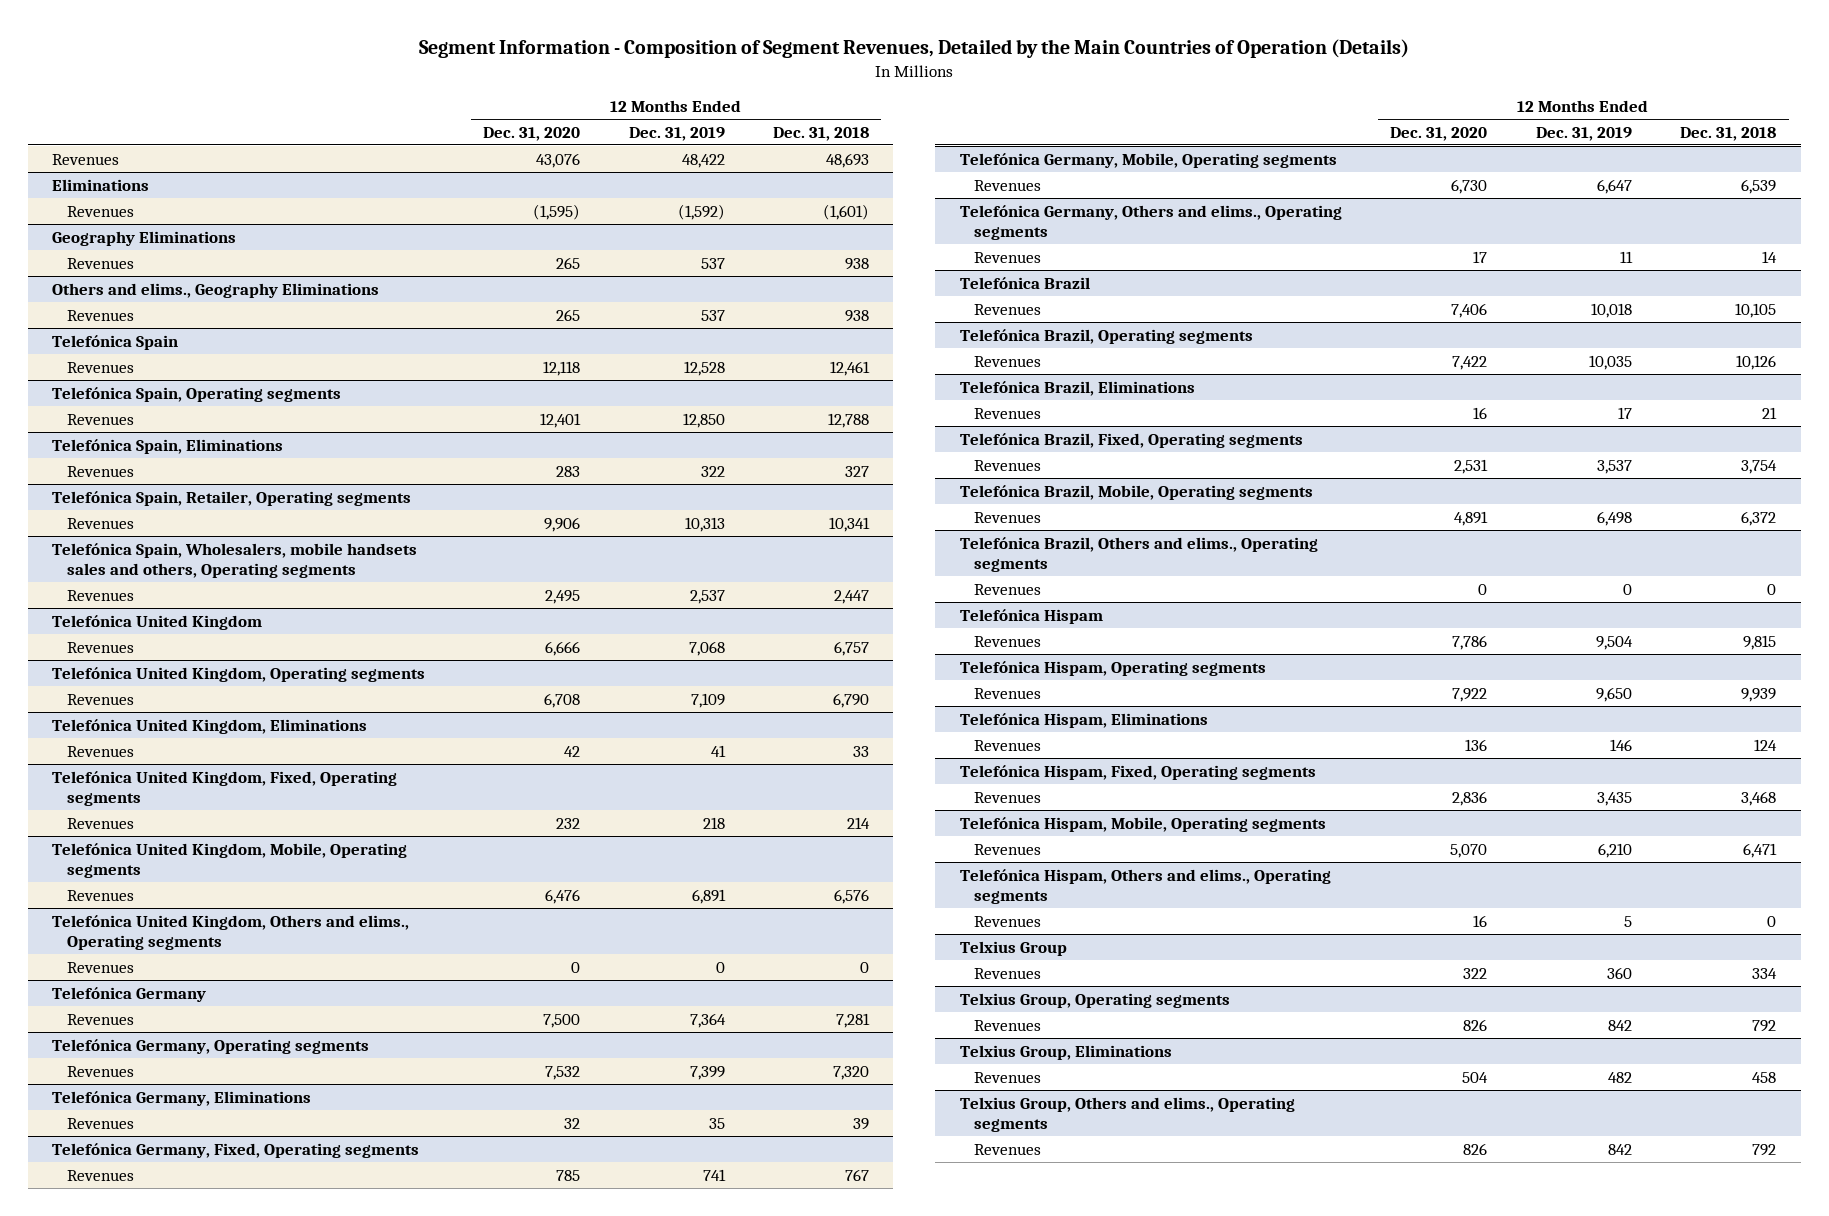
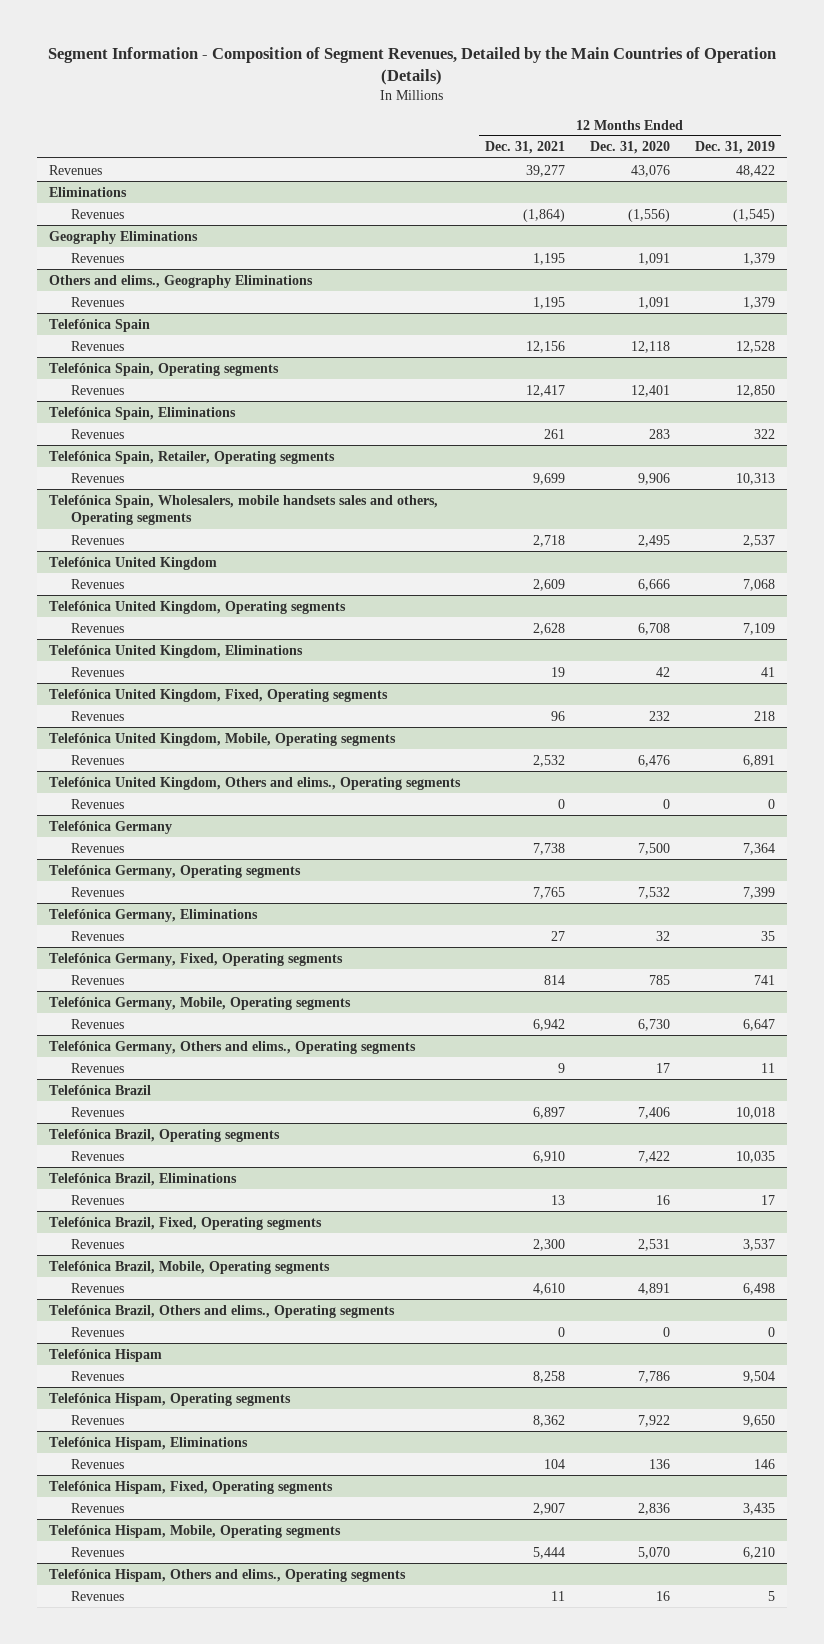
[773,126,870,141] Dec. 31, 2018 -> none
none -> [485,141,566,155] Dec. 31, 2021
[533,203,581,220] (1,595) -> [627,208,670,222] (1,556)
[677,203,725,220] (1,592) -> [732,208,775,222] (1,545)
[556,256,581,269] 265 -> [637,252,670,265] 1,091
[700,257,725,269] 537 -> [742,252,775,265] 1,379
[556,308,581,321] 265 -> [637,296,670,309] 1,091
[700,309,725,321] 537 -> [742,296,775,309] 1,379
[959,940,1067,956] Telxius Group -> none
[974,967,1042,979] Revenues -> none
[959,992,1230,1008] Telxius Group, Operating segments -> none
[974,1019,1042,1031] Revenues -> none
[959,1044,1172,1060] Telxius Group, Eliminations -> none
[974,1071,1042,1083] Revenues -> none
[959,1096,1295,1133] Telxius Group, Others and elims., Operating segments -> none
[974,1143,1042,1155] Revenues -> none

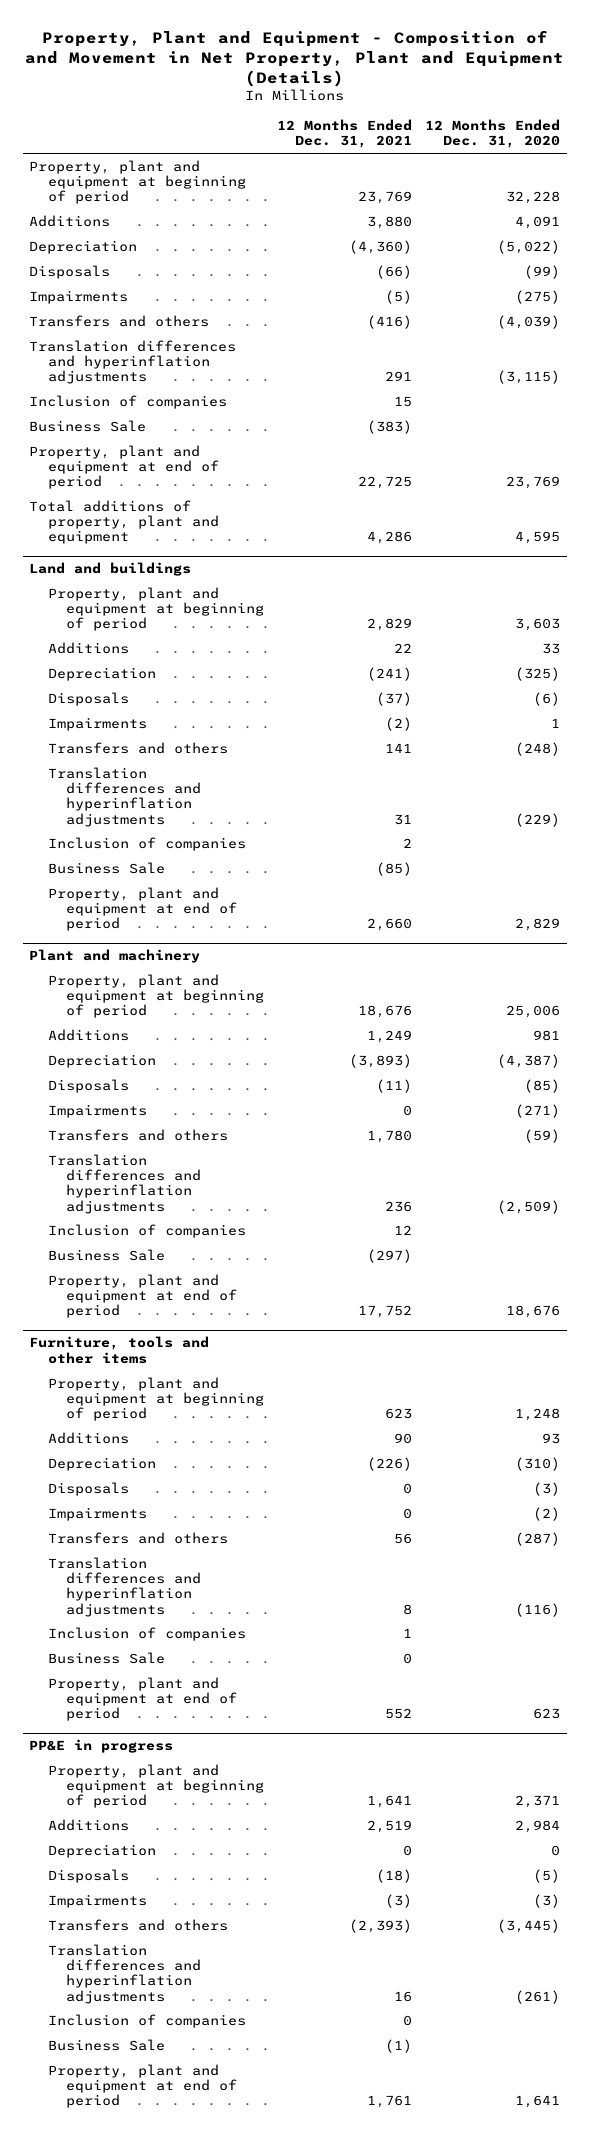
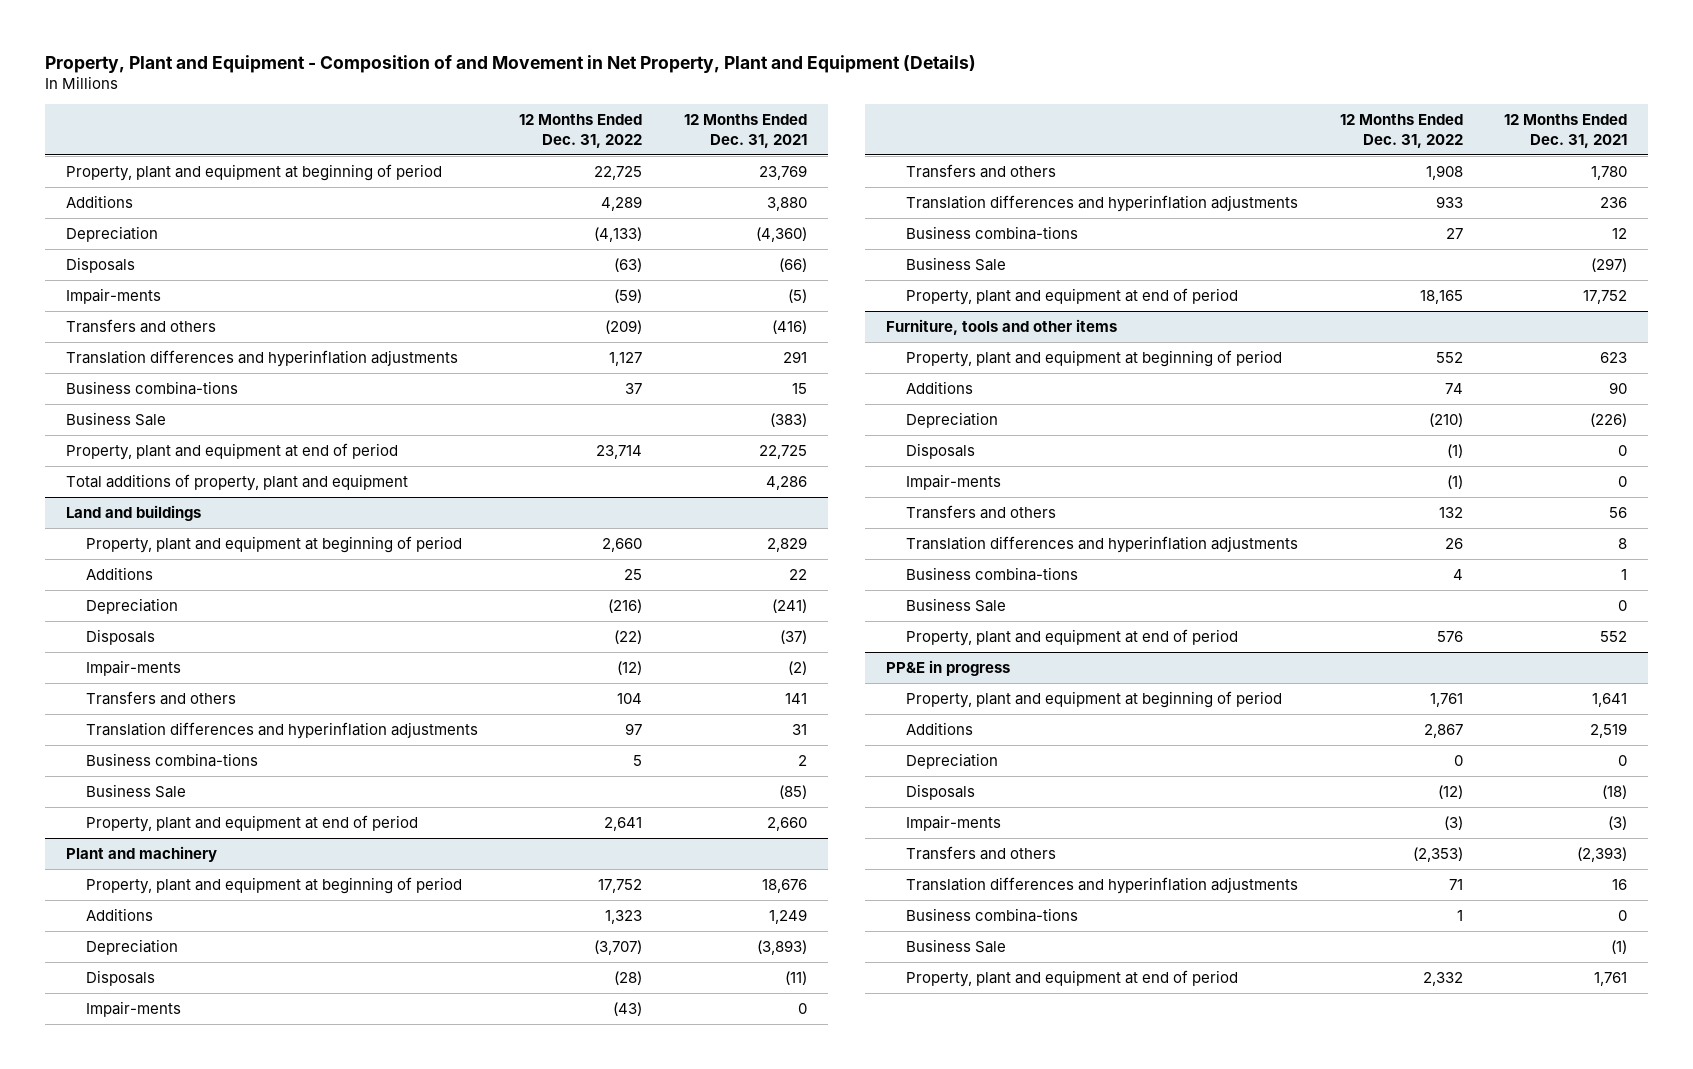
[425,119,561,149] 12 Months Ended Dec. 31, 2020 -> none
none -> [519,114,643,148] 12 Months Ended Dec. 31, 2022
[29,289,129,304] Impairments -> [65,287,161,304] Impair-ments
[29,394,228,409] Inclusion of companies -> [65,380,238,395] Business combina-tions
[47,716,147,731] Impairments -> [86,659,182,676] Impair-ments
[47,836,246,851] Inclusion of companies -> [86,752,259,767] Business combina-tions
[47,1103,147,1118] Impairments -> [86,1000,182,1017] Impair-ments
[47,1223,246,1238] Inclusion of companies -> [906,225,1079,240] Business combina-tions
[47,1506,147,1521] Impairments -> [906,473,1002,490] Impair-ments
[47,1626,246,1641] Inclusion of companies -> [906,566,1079,581] Business combina-tions
[47,1893,147,1908] Impairments -> [906,814,1002,831] Impair-ments
[47,2013,246,2028] Inclusion of companies -> [906,907,1079,922] Business combina-tions

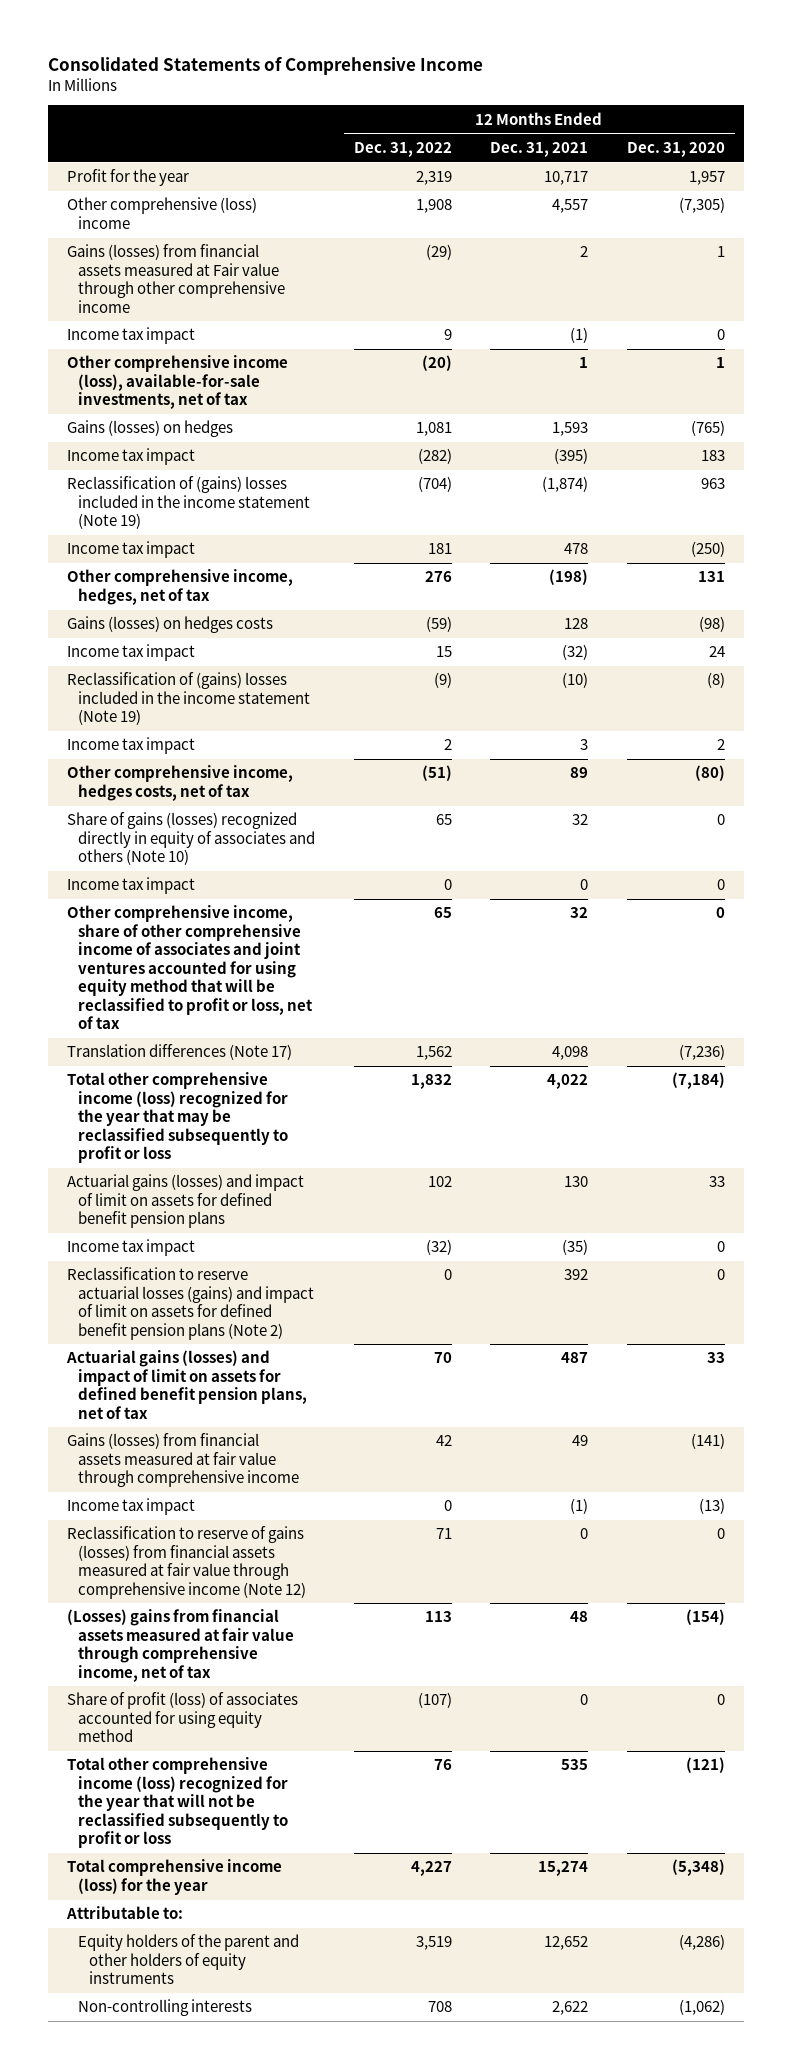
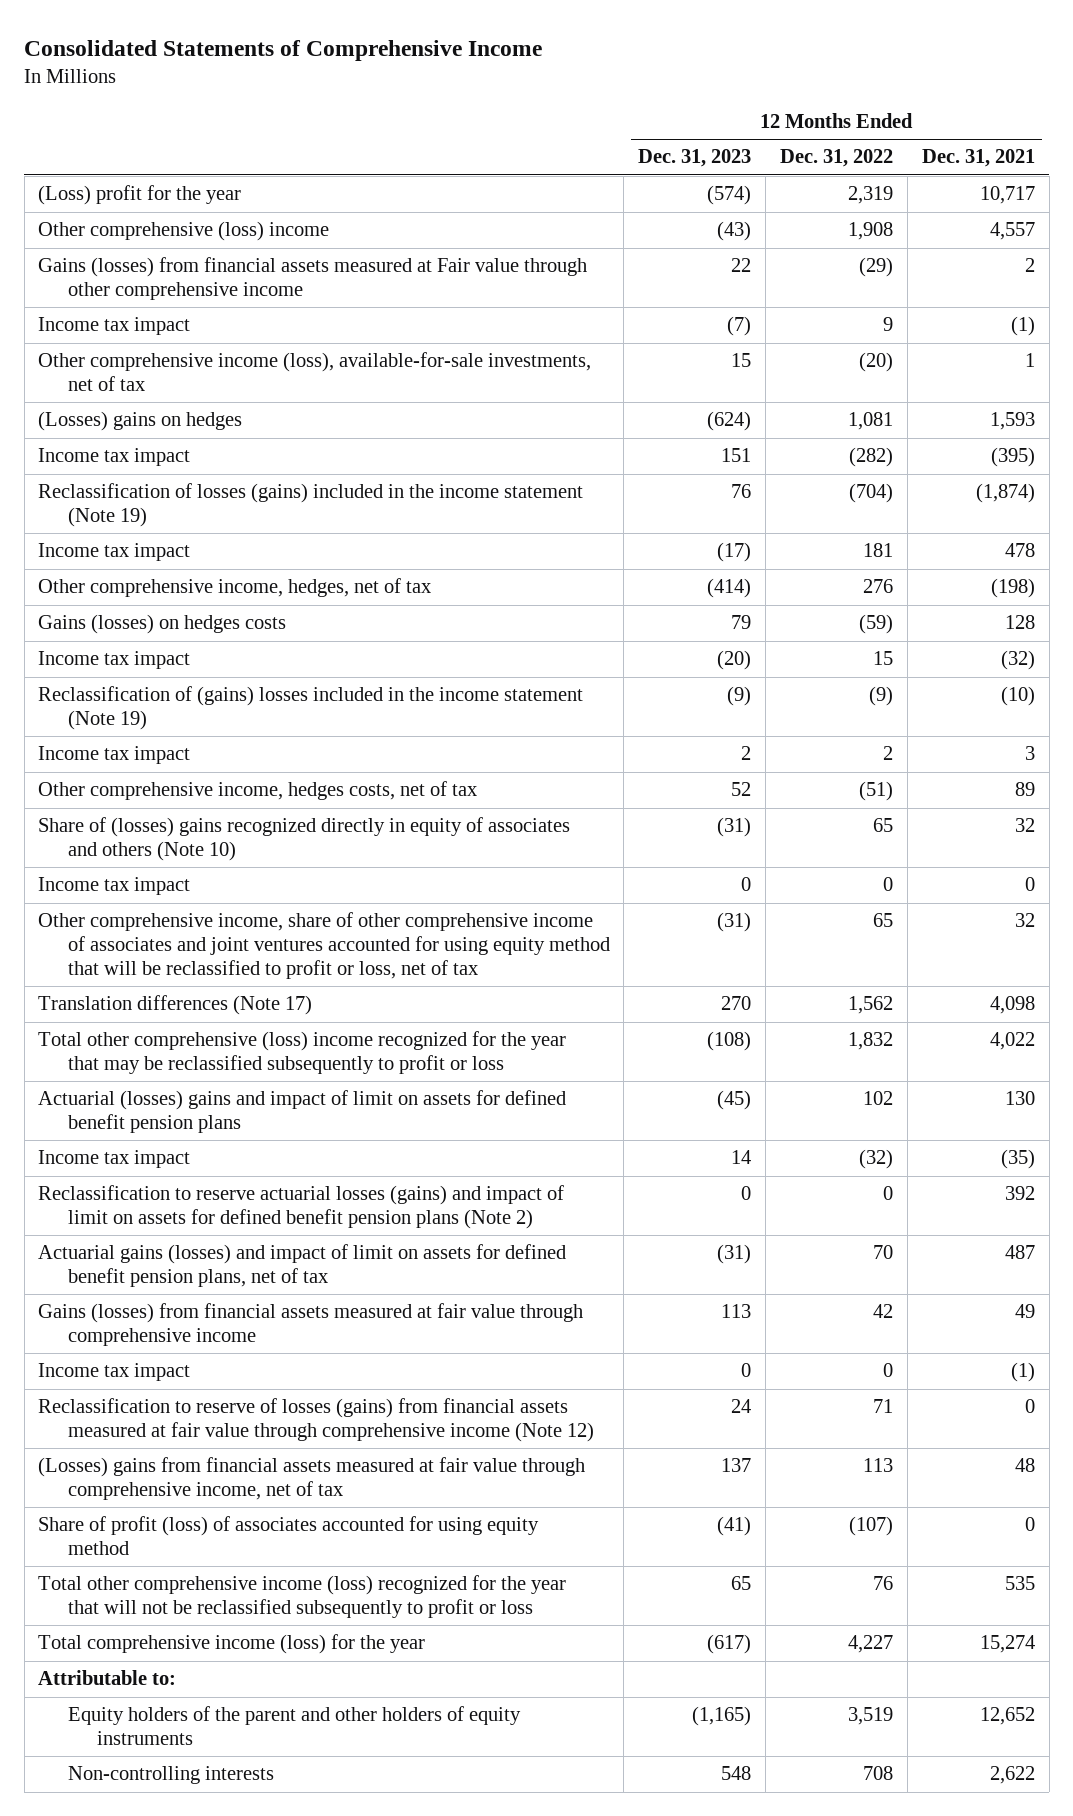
[626,141,725,157] Dec. 31, 2020 -> none
none -> [638,149,752,168] Dec. 31, 2023
[66,169,189,187] Profit for the year -> [38,185,242,206] (Loss) profit for the year
[66,420,233,438] Gains (losses) on hedges -> [38,411,243,432] (Losses) gains on hedges
[66,476,311,530] Reclassification of (gains) losses included in the income statement (Note 19) -> [38,483,584,528] Reclassification of losses (gains) included in the income statement (Note 19)
[66,812,316,866] Share of gains (losses) recognized directly in equity of associates and others (Note 10) -> [38,817,571,862] Share of (losses) gains recognized directly in equity of associates and others (Note 10)
[66,1072,289,1164] Total other comprehensive income (loss) recognized for the year that may be reclassified subsequently to profit or loss -> [38,1031,567,1075] Total other comprehensive (loss) income recognized for the year that may be reclassified subsequently to profit or loss
[66,1174,304,1229] Actuarial gains (losses) and impact of limit on assets for defined benefit pension plans -> [38,1090,567,1134] Actuarial (losses) gains and impact of limit on assets for defined benefit pension plans
[66,1526,307,1599] Reclassification to reserve of gains (losses) from financial assets measured at fair value through comprehensive income (Note 12) -> [38,1398,594,1443] Reclassification to reserve of losses (gains) from financial assets measured at fair value through comprehensive income (Note 12)

